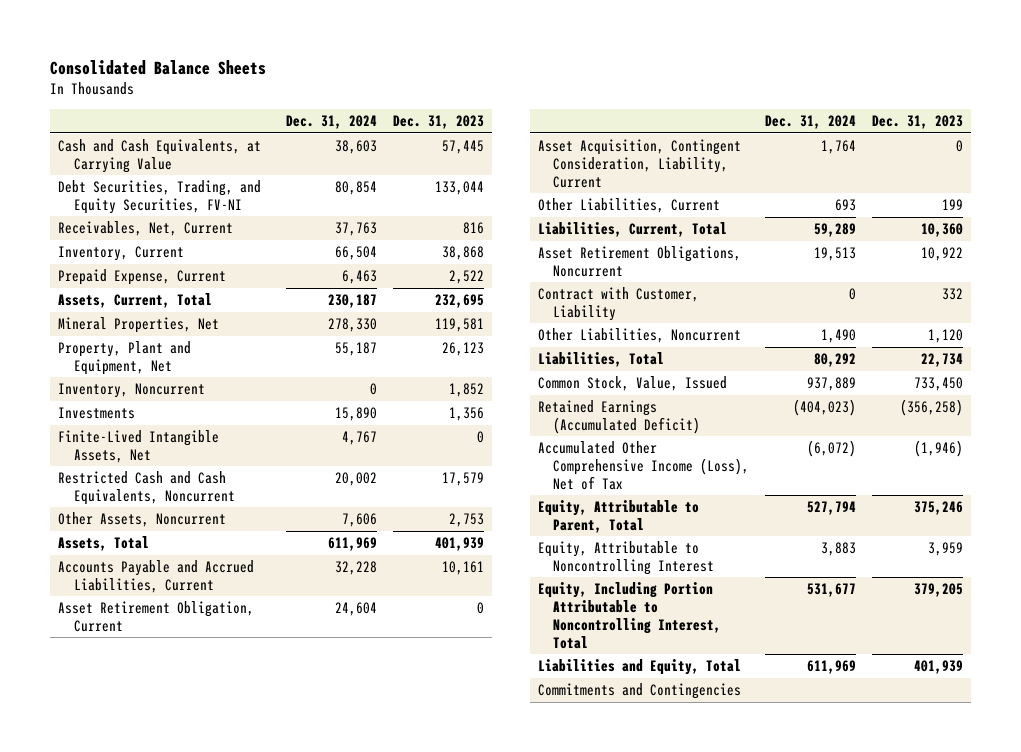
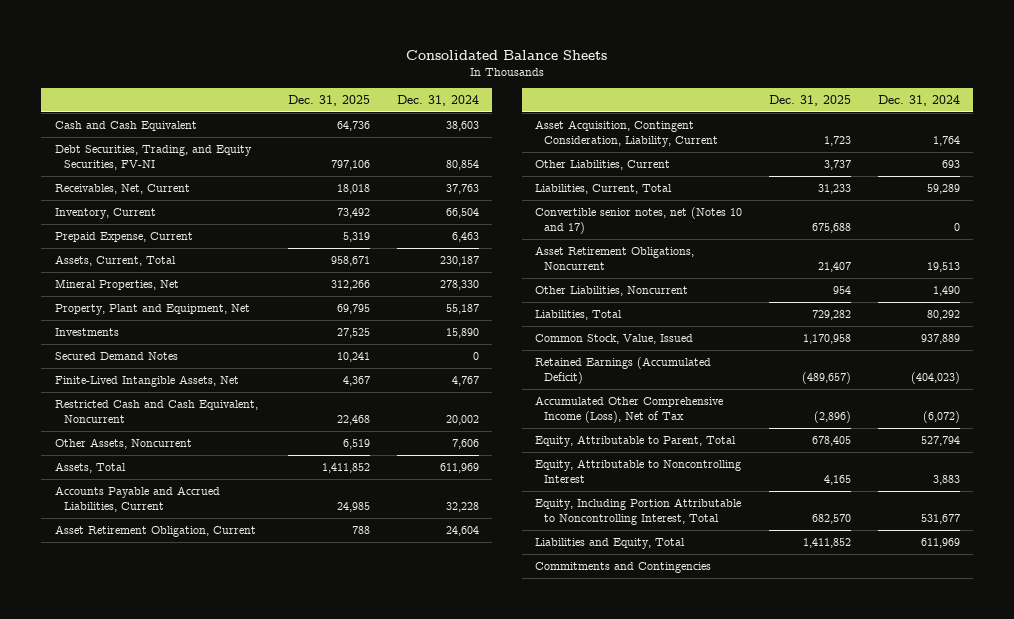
[392,115,484,130] Dec. 31, 2023 -> none
none -> [288,94,371,106] Dec. 31, 2025
[57,139,261,173] Cash and Cash Equivalents, at Carrying Value -> [54,120,197,131] Cash and Cash Equivalent
[57,383,205,399] Inventory, Noncurrent -> none
none -> [54,351,178,360] Secured Demand Notes
[57,471,235,505] Restricted Cash and Cash Equivalents, Noncurrent -> [54,399,258,424] Restricted Cash and Cash Equivalent, Noncurrent
none -> [535,206,743,235] Convertible senior notes, net (Notes 10 and 17)
[537,287,699,321] Contract with Customer, Liability -> none

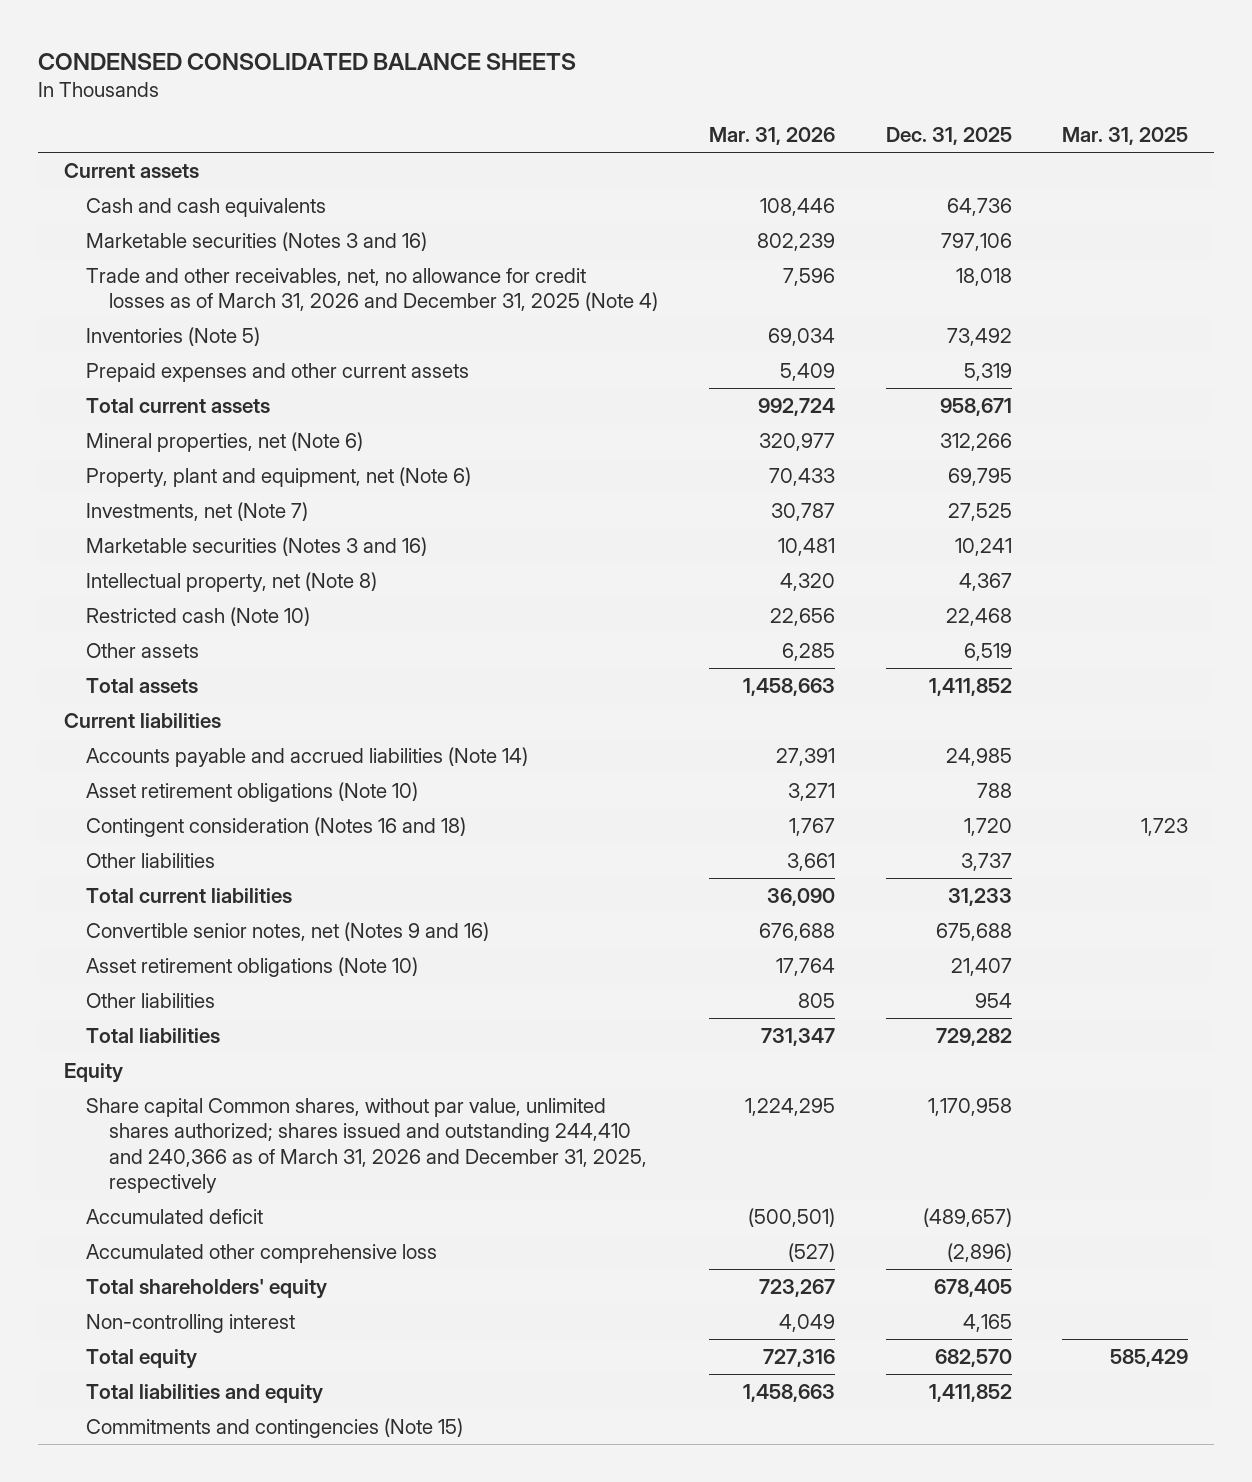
[406,49,608,60] Consolidated Balance Sheets -> [38,52,577,70] CONDENSED CONSOLIDATED BALANCE SHEETS
[396,94,479,106] Dec. 31, 2024 -> none
none -> [708,127,835,146] Mar. 31, 2026
none -> [1062,127,1189,146] Mar. 31, 2025
none -> [63,162,199,178] Current assets
[54,120,197,131] Cash and Cash Equivalent -> [86,197,327,217] Cash and cash equivalents
[54,144,252,171] Debt Securities, Trading, and Equity Securities, FV-NI -> [86,231,428,251] Marketable securities (Notes 3 and 16)
[54,183,190,194] Receivables, Net, Current -> [86,267,658,312] Trade and other receivables, net, no allowance for credit losses as of March 31, 2026 and December 31, 2025 (Note 4)
[54,207,156,219] Inventory, Current -> [86,326,261,346] Inventories (Note 5)
[54,231,193,242] Prepaid Expense, Current -> [86,362,470,382] Prepaid expenses and other current assets
[54,254,176,266] Assets, Current, Total -> [86,397,271,413] Total current assets
[54,278,179,290] Mineral Properties, Net -> [86,431,364,452] Mineral properties, net (Note 6)
[54,303,250,315] Property, Plant and Equipment, Net -> [86,466,472,487] Property, plant and equipment, net (Note 6)
[54,327,119,336] Investments -> [86,501,309,521] Investments, net (Note 7)
[54,351,178,360] Secured Demand Notes -> [86,536,428,556] Marketable securities (Notes 3 and 16)
[54,374,239,387] Finite-Lived Intangible Assets, Net -> [86,571,378,592] Intellectual property, net (Note 8)
[54,399,258,424] Restricted Cash and Cash Equivalent, Noncurrent -> [86,606,311,626] Restricted cash (Note 10)
[54,437,192,449] Other Assets, Noncurrent -> [86,642,200,658] Other assets
[54,461,126,473] Assets, Total -> [86,677,199,693] Total assets
none -> [63,712,221,728] Current liabilities
[54,485,220,513] Accounts Payable and Accrued Liabilities, Current -> [86,746,529,767] Accounts payable and accrued liabilities (Note 14)
[54,524,256,537] Asset Retirement Obligation, Current -> [86,781,419,802] Asset retirement obligations (Note 10)
[535,119,719,148] Asset Acquisition, Contingent Consideration, Liability, Current -> [86,816,467,837] Contingent consideration (Notes 16 and 18)
[824,136,852,147] 1,723 -> [963,817,1012,836] 1,720
[535,159,671,170] Other Liabilities, Current -> [86,852,216,868] Other liabilities
[535,183,673,194] Liabilities, Current, Total -> [86,887,293,903] Total current liabilities
[535,206,743,235] Convertible senior notes, net (Notes 10 and 17) -> [86,921,490,941] Convertible senior notes, net (Notes 9 and 16)
[535,245,695,271] Asset Retirement Obligations, Noncurrent -> [86,956,419,977] Asset retirement obligations (Note 10)
[535,285,689,296] Other Liabilities, Noncurrent -> [86,992,216,1008] Other liabilities
[535,309,623,320] Liabilities, Total -> [86,1027,221,1043] Total liabilities
none -> [63,1062,123,1083] Equity
[535,333,694,344] Common Stock, Value, Issued -> [86,1097,647,1193] Share capital Common shares, without par value, unlimited shares authorized; shares issued and outstanding 244,410 and 240,366 as of March 31, 2026 and December 31, 2025, respectively
[535,356,712,385] Retained Earnings (Accumulated Deficit) -> [86,1208,264,1224] Accumulated deficit
[535,395,724,424] Accumulated Other Comprehensive Income (Loss), Net of Tax -> [86,1243,438,1263] Accumulated other comprehensive loss
[535,434,737,447] Equity, Attributable to Parent, Total -> [86,1278,328,1299] Total shareholders' equity
[535,458,742,484] Equity, Attributable to Noncontrolling Interest -> [86,1313,296,1333] Non-controlling interest
[535,497,742,526] Equity, Including Portion Attributable to Noncontrolling Interest, Total -> [86,1348,198,1369] Total equity
[535,537,686,549] Liabilities and Equity, Total -> [86,1383,324,1404] Total liabilities and equity
[535,561,712,573] Commitments and Contingencies -> [86,1417,464,1438] Commitments and contingencies (Note 15)

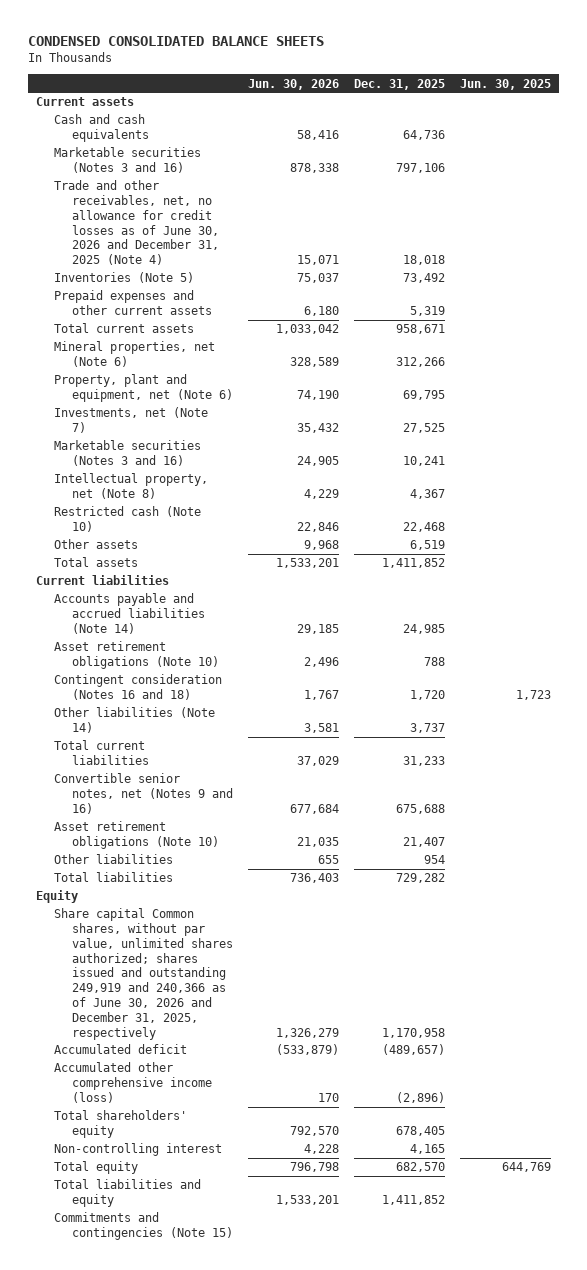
[708,127,835,146] Mar. 31, 2026 -> none
[1062,127,1189,146] Mar. 31, 2025 -> none
none -> [248,78,340,90] Jun. 30, 2026
none -> [460,78,552,90] Jun. 30, 2025
[86,267,658,312] Trade and other receivables, net, no allowance for credit losses as of March 31, 2026 and December 31, 2025 (Note 4) -> [53,180,220,266] Trade and other receivables, net, no allowance for credit losses as of June 30, 2026 and December 31, 2025 (Note 4)
[86,852,216,868] Other liabilities -> [53,707,215,734] Other liabilities (Note 14)
[86,1097,647,1193] Share capital Common shares, without par value, unlimited shares authorized; shares issued and outstanding 244,410 and 240,366 as of March 31, 2026 and December 31, 2025, respectively -> [53,908,234,1040] Share capital Common shares, without par value, unlimited shares authorized; shares issued and outstanding 249,919 and 240,366 as of June 30, 2026 and December 31, 2025, respectively
[86,1243,438,1263] Accumulated other comprehensive loss -> [53,1062,213,1103] Accumulated other comprehensive income (loss)

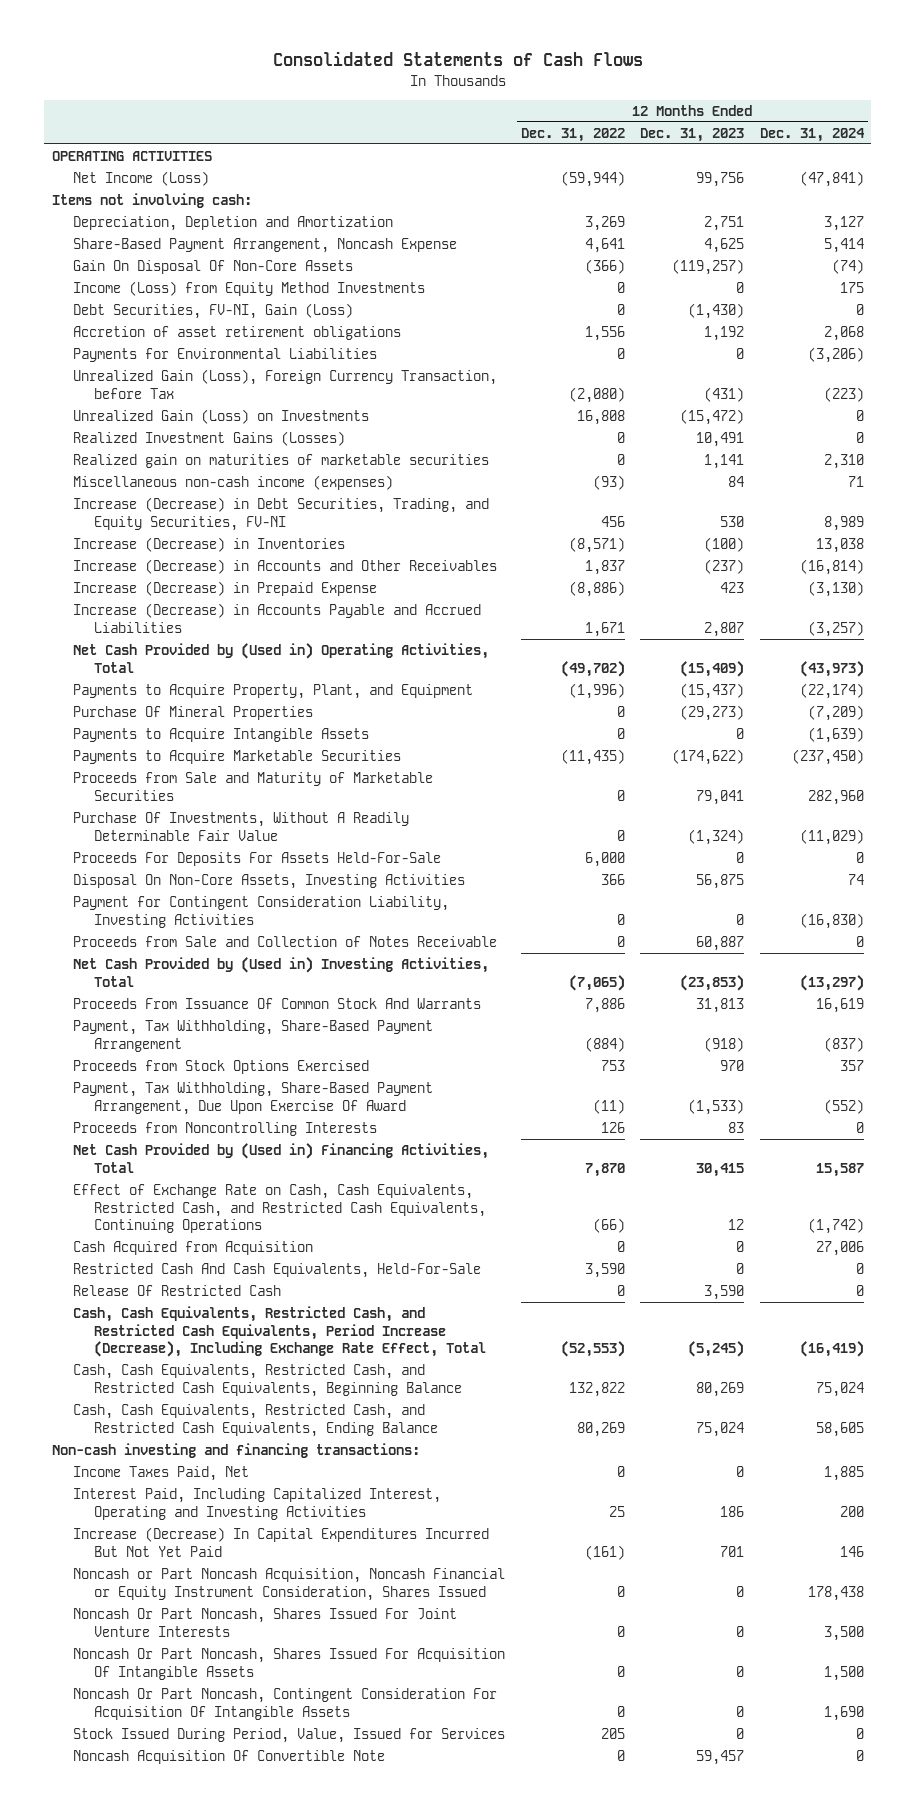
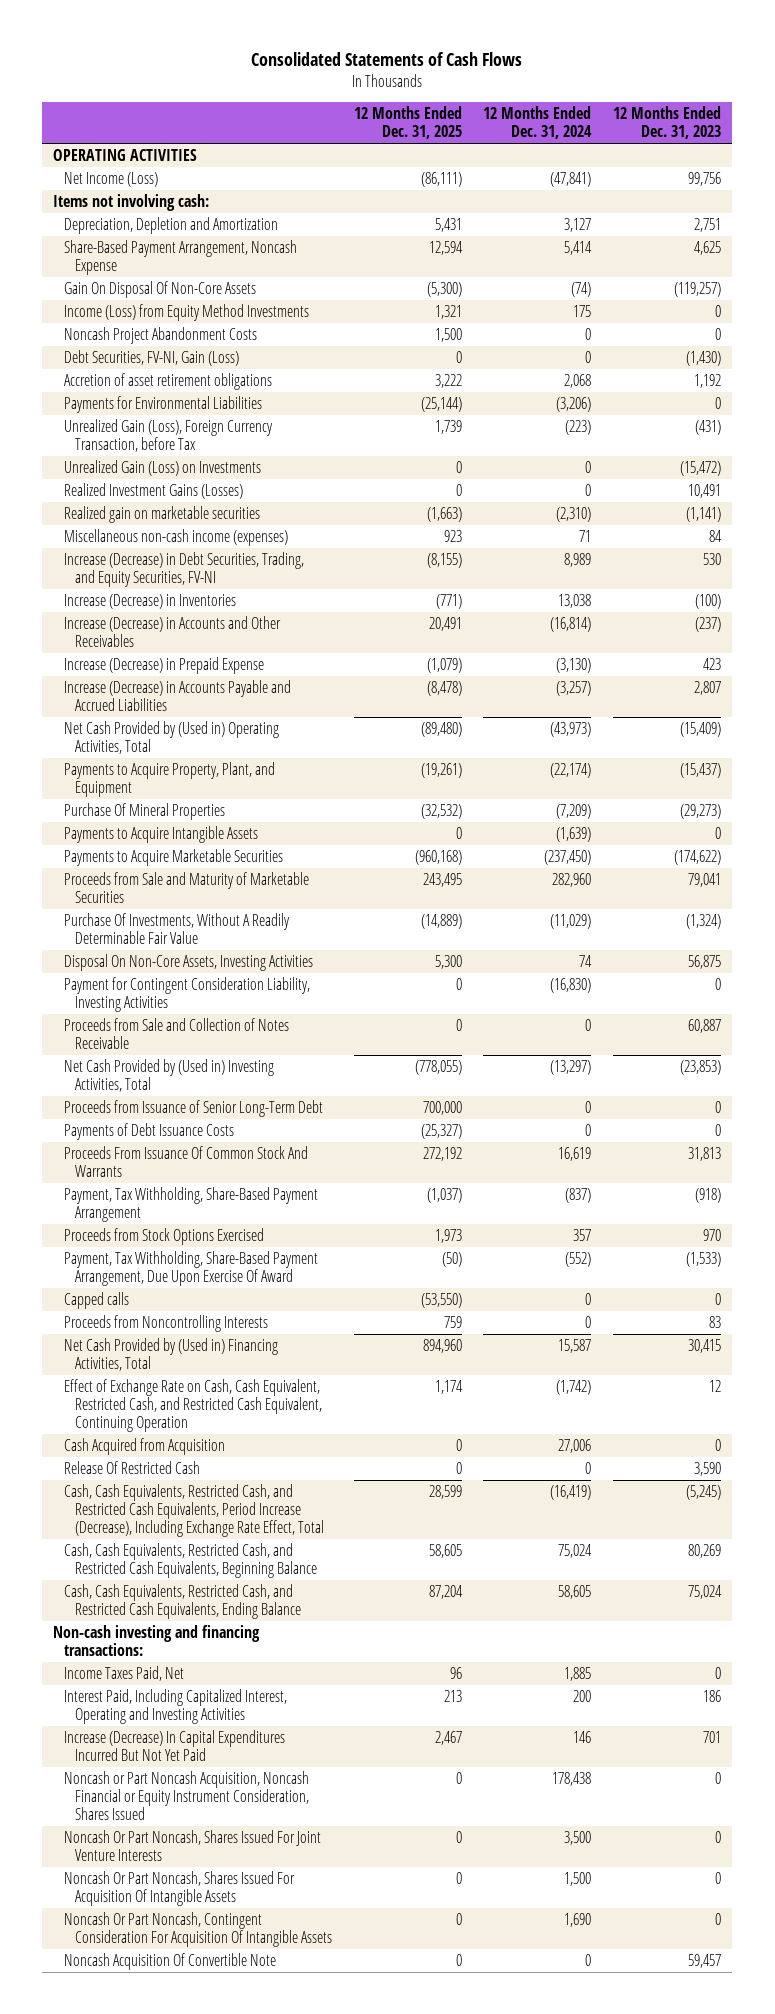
[520,127,625,142] Dec. 31, 2022 -> none
none -> [353,106,462,140] 12 Months Ended Dec. 31, 2025
none -> [64,327,258,345] Noncash Project Abandonment Costs
[72,453,489,468] Realized gain on maturities of marketable securities -> [64,506,261,524] Realized gain on marketable securities
[704,453,745,469] 1,141 -> [686,507,722,523] (1,141)
[823,453,864,469] 2,310 -> [556,507,592,523] (2,310)
[72,851,441,866] Proceeds For Deposits For Assets Held-For-Sale -> none
none -> [64,1100,324,1118] Proceeds from Issuance of Senior Long-Term Debt
none -> [64,1123,235,1141] Payments of Debt Issuance Costs
none -> [64,1292,130,1310] Capped calls
[72,1183,486,1234] Effect of Exchange Rate on Cash, Cash Equivalents, Restricted Cash, and Restricted Cash Equivalents, Continuing Operations -> [64,1379,322,1433] Effect of Exchange Rate on Cash, Cash Equivalent, Restricted Cash, and Restricted Cash Equivalent, Continuing Operation
[72,1262,481,1278] Restricted Cash And Cash Equivalents, Held-For-Sale -> none
[72,1727,505,1743] Stock Issued During Period, Value, Issued for Services -> none

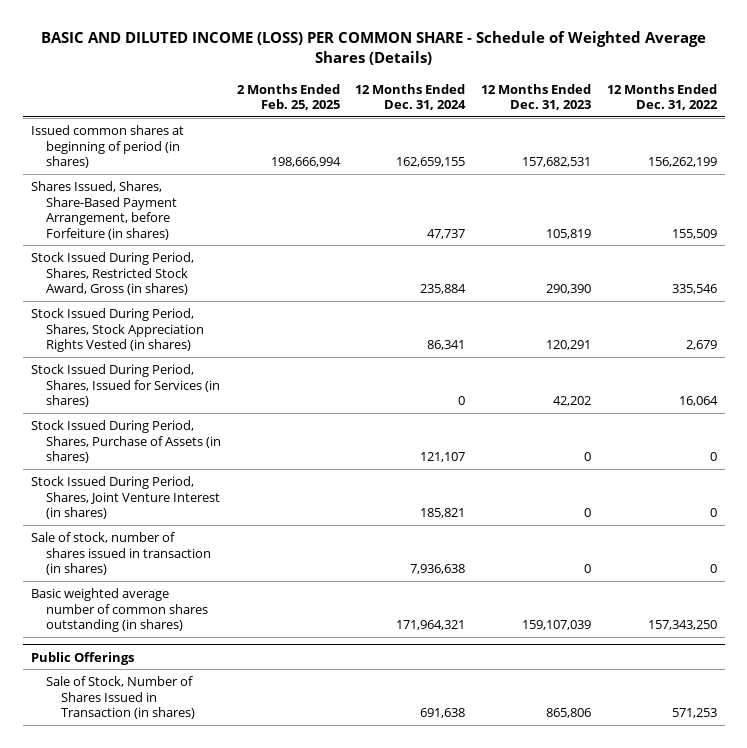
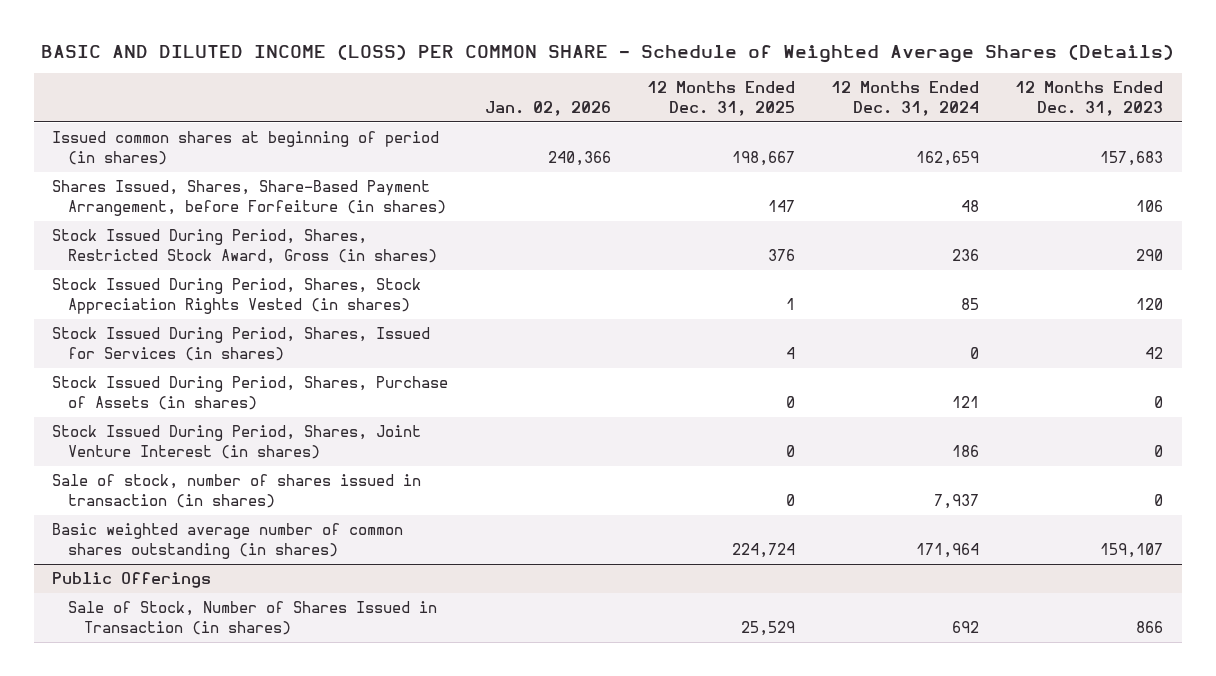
[236,83,340,111] 2 Months Ended Feb. 25, 2025 -> none
[606,83,718,111] 12 Months Ended Dec. 31, 2022 -> none
none -> [484,100,611,116] Jan. 02, 2026
none -> [646,81,795,116] 12 Months Ended Dec. 31, 2025
[396,157,466,168] 162,659,155 -> [916,150,980,166] 162,659
[522,157,592,168] 157,682,531 -> [1100,150,1164,166] 157,683
[427,228,466,239] 47,737 -> [961,199,980,212] 48
[546,228,592,239] 105,819 -> [1136,199,1164,212] 106
[420,284,467,295] 235,884 -> [952,248,980,261] 236
[546,284,592,295] 290,390 -> [1136,248,1164,261] 290
[427,340,466,351] 86,341 -> [961,297,980,310] 85
[546,340,592,351] 120,291 -> [1136,297,1164,310] 120
[553,396,592,407] 42,202 -> [1145,346,1164,359] 42
[420,452,466,463] 121,107 -> [952,395,980,408] 121
[420,508,466,519] 185,821 -> [952,444,980,457] 186
[410,564,466,575] 7,936,638 -> [934,493,980,509] 7,937
[396,620,466,631] 171,964,321 -> [916,542,980,558] 171,964
[522,620,592,631] 159,107,039 -> [1100,542,1164,558] 159,107
[420,708,466,719] 691,638 -> [952,620,980,633] 692
[546,708,592,719] 865,806 -> [1136,620,1164,633] 866

